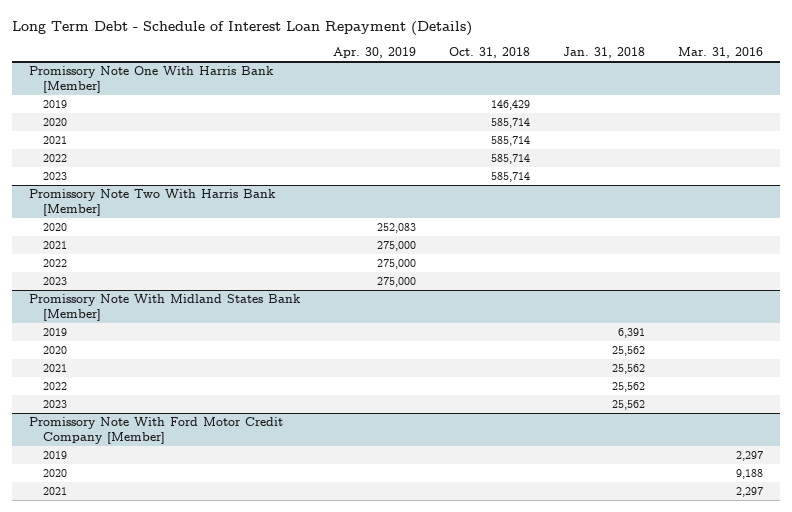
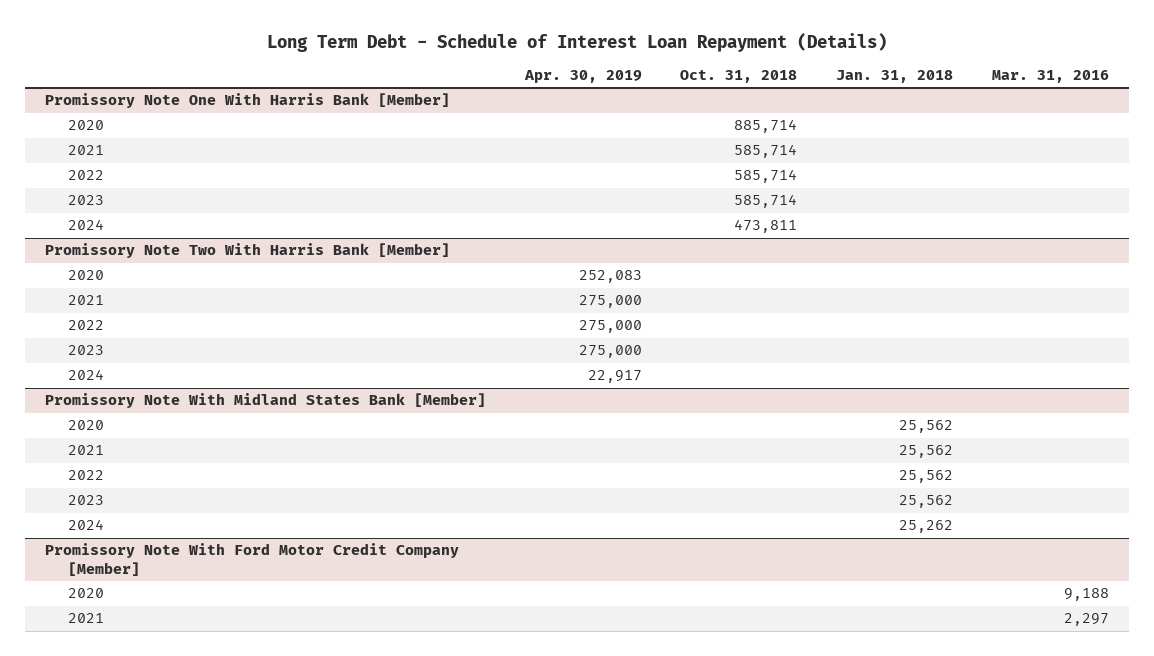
[42,100,67,109] 2019 -> none
[491,118,531,129] 585,714 -> [734,119,798,134] 885,714
none -> [67,219,104,231] 2024
none -> [67,369,104,381] 2024
[42,328,67,337] 2019 -> none
none -> [67,519,104,531] 2024
[42,451,67,460] 2019 -> none

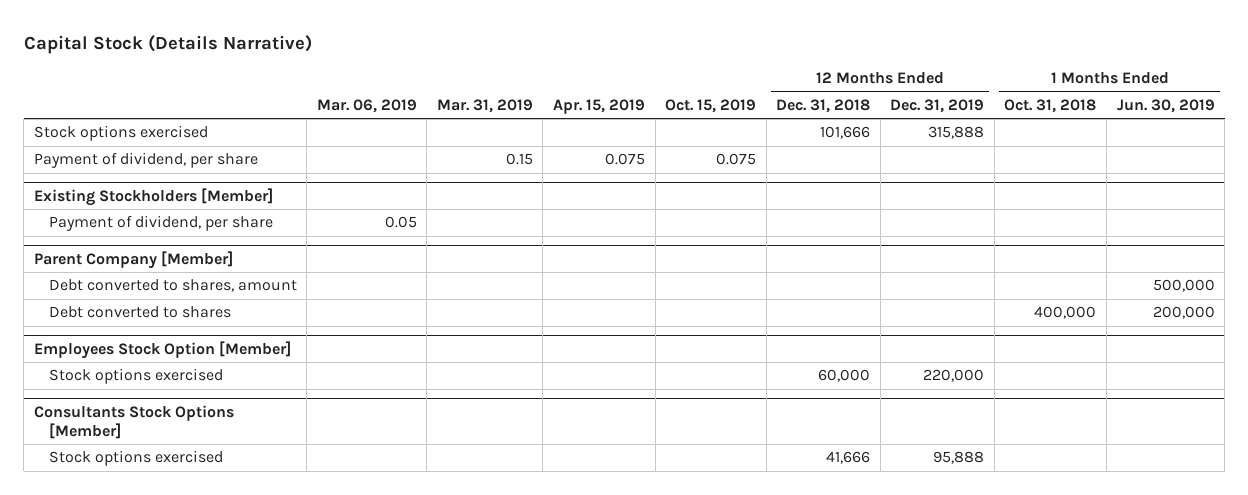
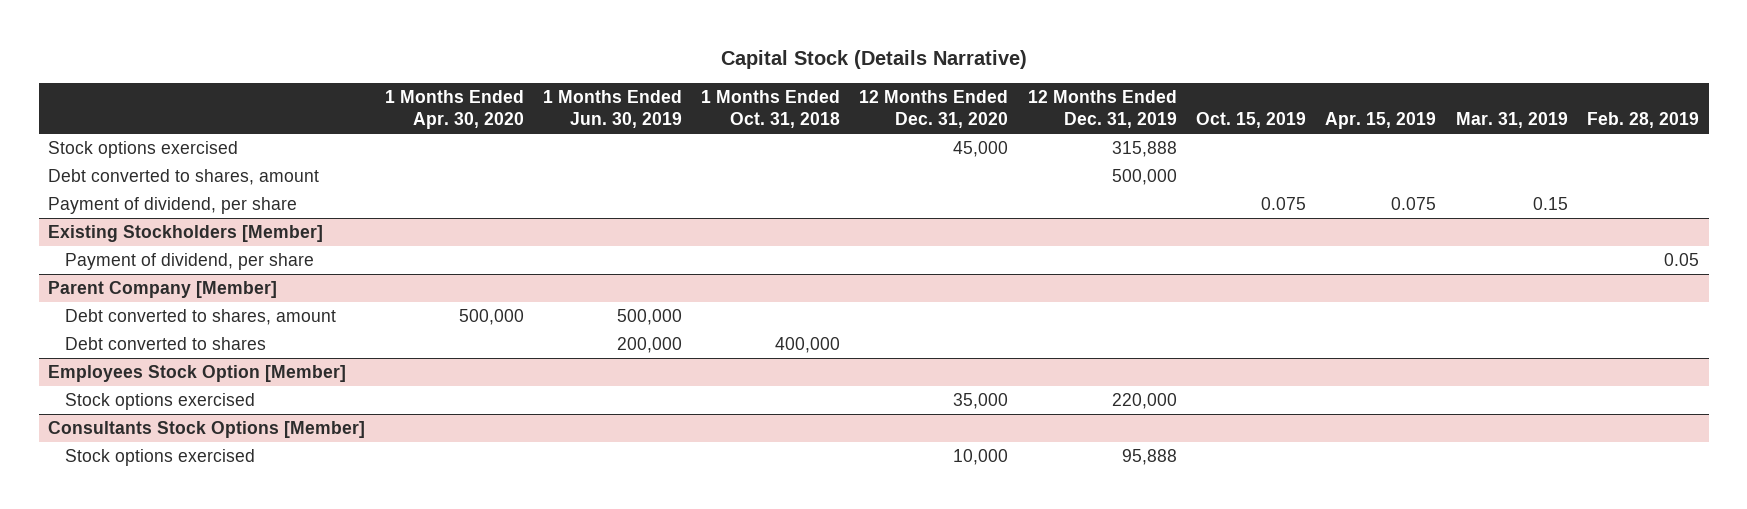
[316,98,417,113] Mar. 06, 2019 -> none
[776,98,871,113] Dec. 31, 2018 -> none
none -> [384,89,524,130] 1 Months Ended Apr. 30, 2020
none -> [859,89,1009,129] 12 Months Ended Dec. 31, 2020
none -> [1587,112,1700,129] Feb. 28, 2019
none -> [48,168,320,185] Debt converted to shares, amount

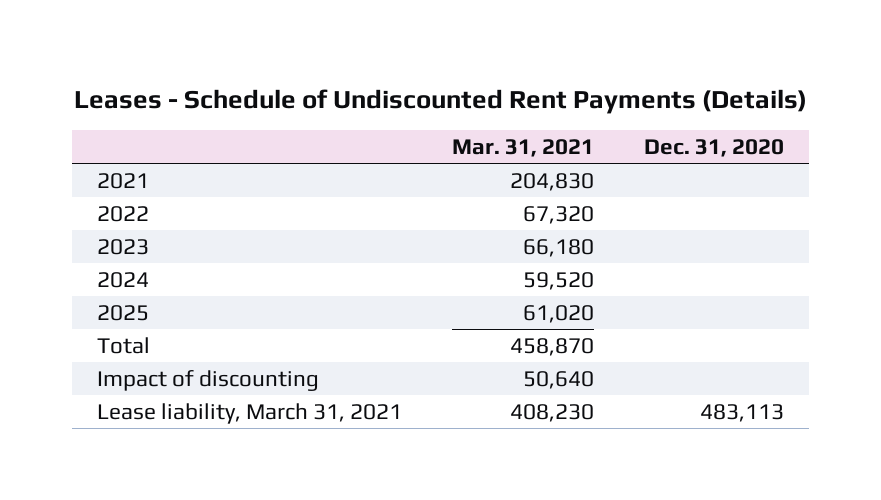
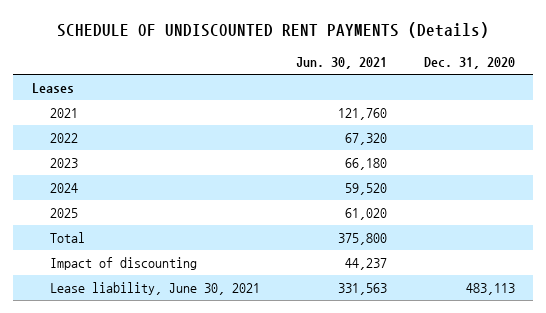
[73,88,807,114] Leases - Schedule of Undiscounted Rent Payments (Details) -> [57,22,490,39] SCHEDULE OF UNDISCOUNTED RENT PAYMENTS (Details)
[452,139,595,158] Mar. 31, 2021 -> none
none -> [296,57,388,70] Jun. 30, 2021
none -> [31,82,74,93] Leases
[97,402,403,424] Lease liability, March 31, 2021 -> [49,281,260,295] Lease liability, June 30, 2021

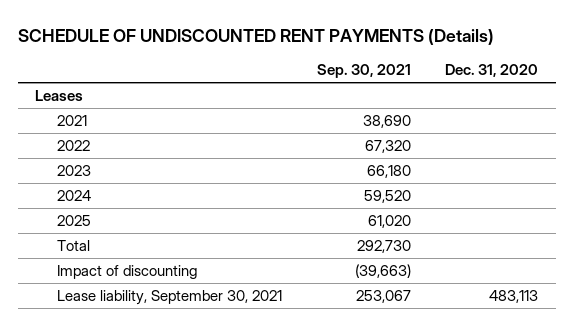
[296,57,388,70] Jun. 30, 2021 -> none
none -> [316,64,411,79] Sep. 30, 2021
[49,281,260,295] Lease liability, June 30, 2021 -> [57,290,283,306] Lease liability, September 30, 2021

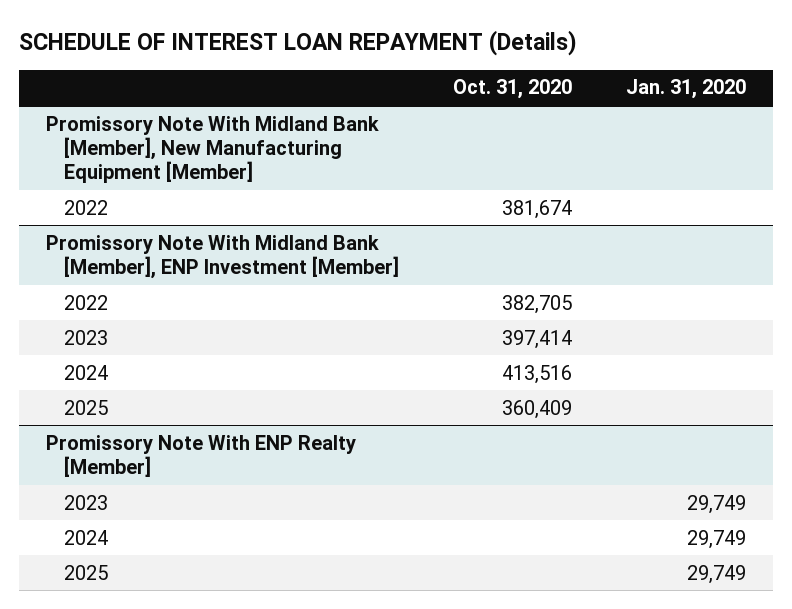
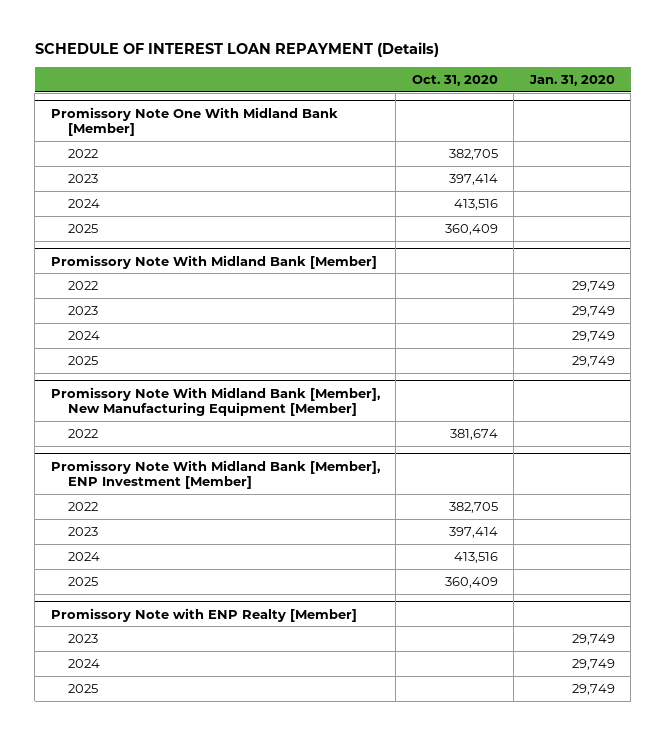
none -> [50,106,338,137] Promissory Note One With Midland Bank [Member]
none -> [68,148,99,158] 2022
none -> [68,173,99,183] 2023
none -> [68,198,101,208] 2024
none -> [68,223,99,233] 2025
none -> [50,254,377,269] Promissory Note With Midland Bank [Member]
none -> [68,280,99,290] 2022
none -> [68,305,99,315] 2023
none -> [68,330,101,340] 2024
none -> [68,355,99,365] 2025
[45,434,356,477] Promissory Note With ENP Realty [Member] -> [50,607,357,622] Promissory Note with ENP Realty [Member]

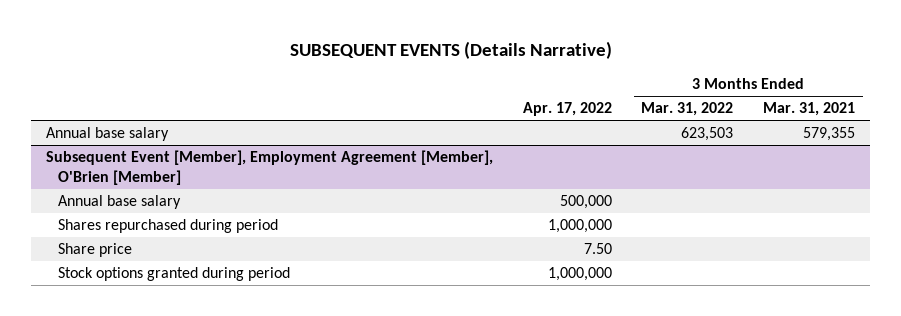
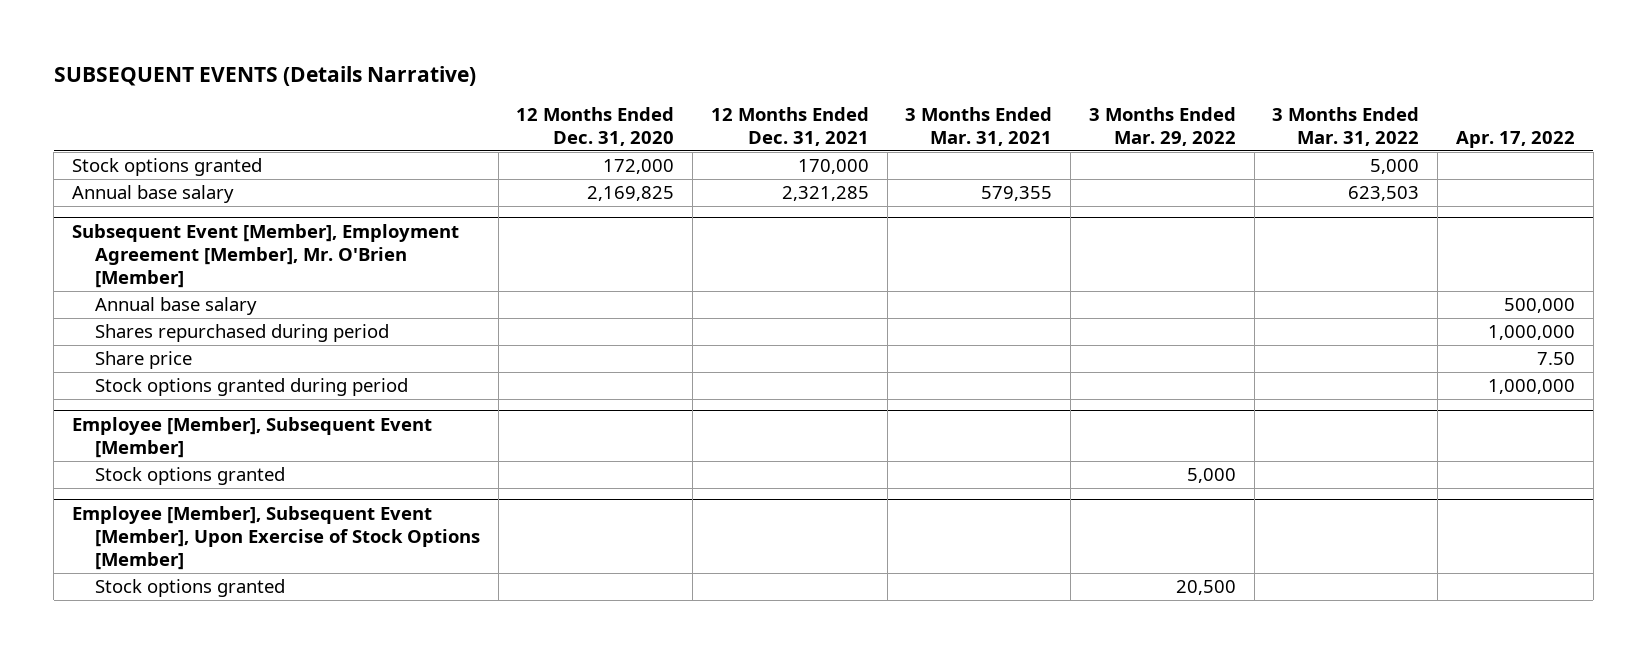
none -> [516,106,675,146] 12 Months Ended Dec. 31, 2020
none -> [710,106,869,146] 12 Months Ended Dec. 31, 2021
none -> [1088,106,1236,146] 3 Months Ended Mar. 29, 2022
none -> [71,158,262,177] Stock options granted
[46,150,494,185] Subsequent Event [Member], Employment Agreement [Member], O'Brien [Member] -> [71,223,459,288] Subsequent Event [Member], Employment Agreement [Member], Mr. O'Brien [Member]
none -> [71,416,432,458] Employee [Member], Subsequent Event [Member]
none -> [94,467,285,486] Stock options granted
none -> [71,505,480,570] Employee [Member], Subsequent Event [Member], Upon Exercise of Stock Options [Member]
none -> [94,579,285,598] Stock options granted

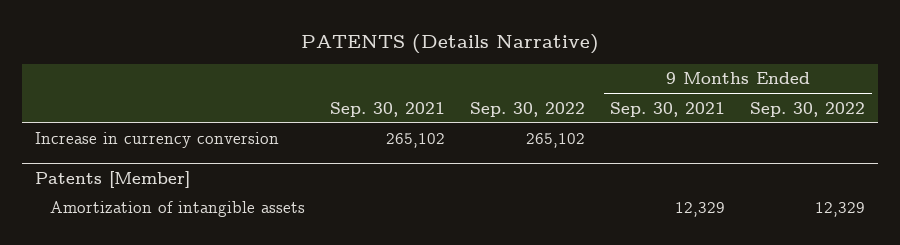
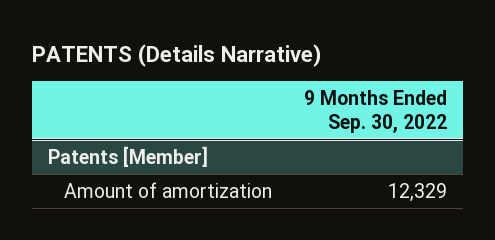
[329,101,445,117] Sep. 30, 2021 -> none
[469,101,585,117] Sep. 30, 2022 -> none
[610,101,726,117] Sep. 30, 2021 -> none
[34,132,279,149] Increase in currency conversion -> none
[49,201,305,218] Amortization of intangible assets -> [63,181,272,198] Amount of amortization

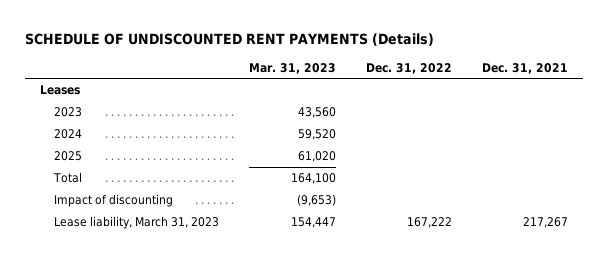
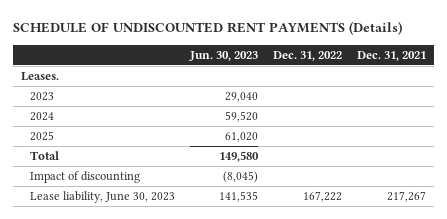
[249,62,337,74] Mar. 31, 2023 -> none
none -> [189,50,259,61] Jun. 30, 2023
[40,85,81,96] Leases -> [20,72,59,82] Leases.
[54,216,220,230] Lease liability, March 31, 2023 -> [30,191,176,204] Lease liability, June 30, 2023

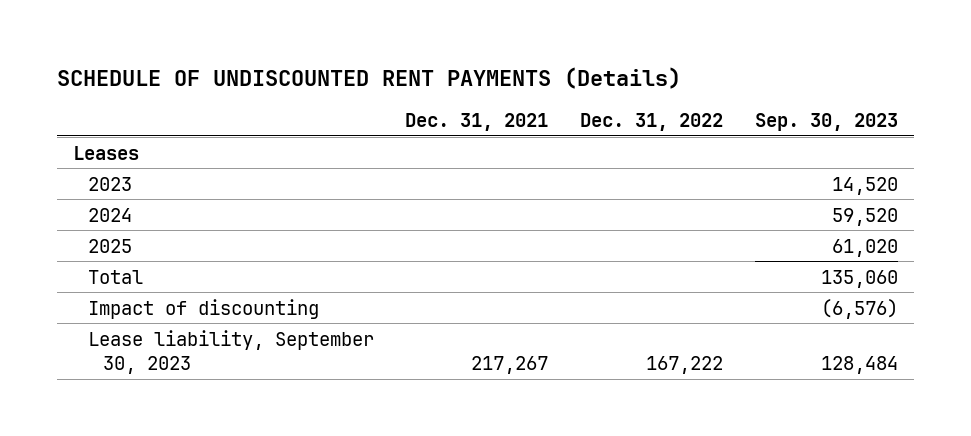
[189,50,259,61] Jun. 30, 2023 -> none
none -> [755,113,899,132] Sep. 30, 2023
[20,72,59,82] Leases. -> [72,145,139,160] Leases
[30,191,176,204] Lease liability, June 30, 2023 -> [87,329,374,374] Lease liability, September 30, 2023

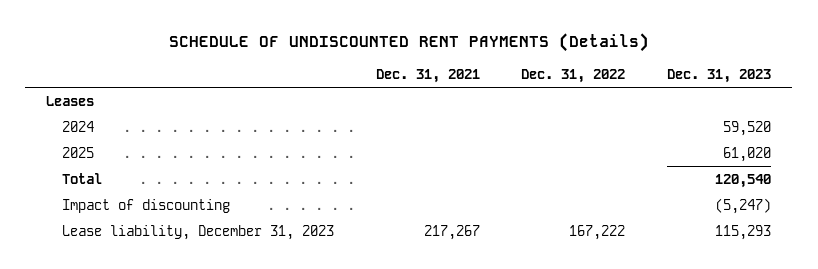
[755,113,899,132] Sep. 30, 2023 -> none
none -> [667,69,772,84] Dec. 31, 2023
[87,176,132,191] 2023 -> none
[87,329,374,374] Lease liability, September 30, 2023 -> [61,224,334,240] Lease liability, December 31, 2023

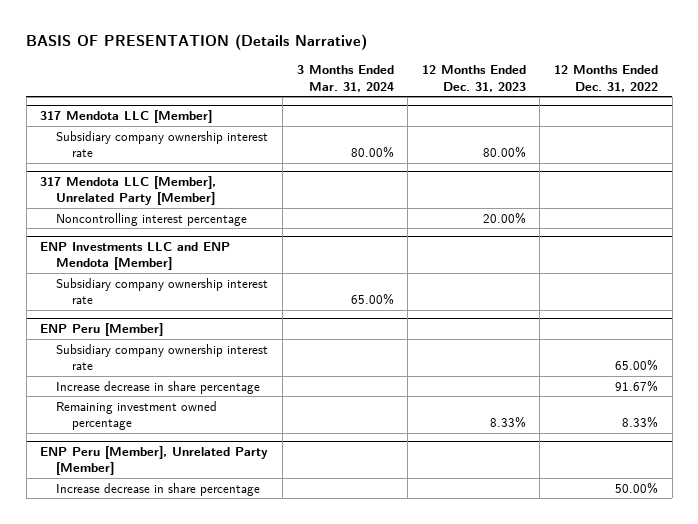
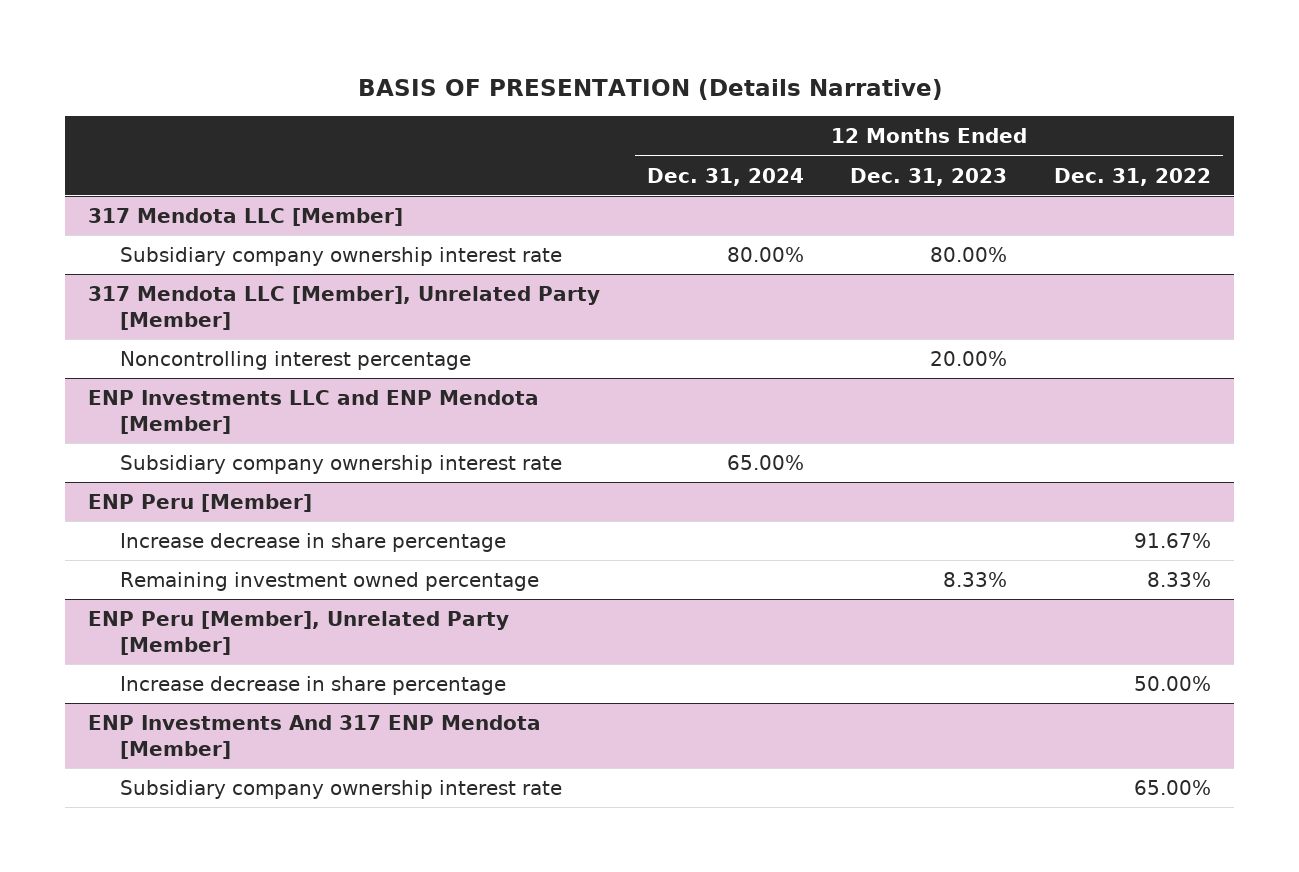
[296,65,394,92] 3 Months Ended Mar. 31, 2024 -> none
none -> [646,167,804,186] Dec. 31, 2024
[56,343,269,371] Subsidiary company ownership interest rate -> none
none -> [88,715,542,759] ENP Investments And 317 ENP Mendota [Member]
none -> [119,780,562,800] Subsidiary company ownership interest rate

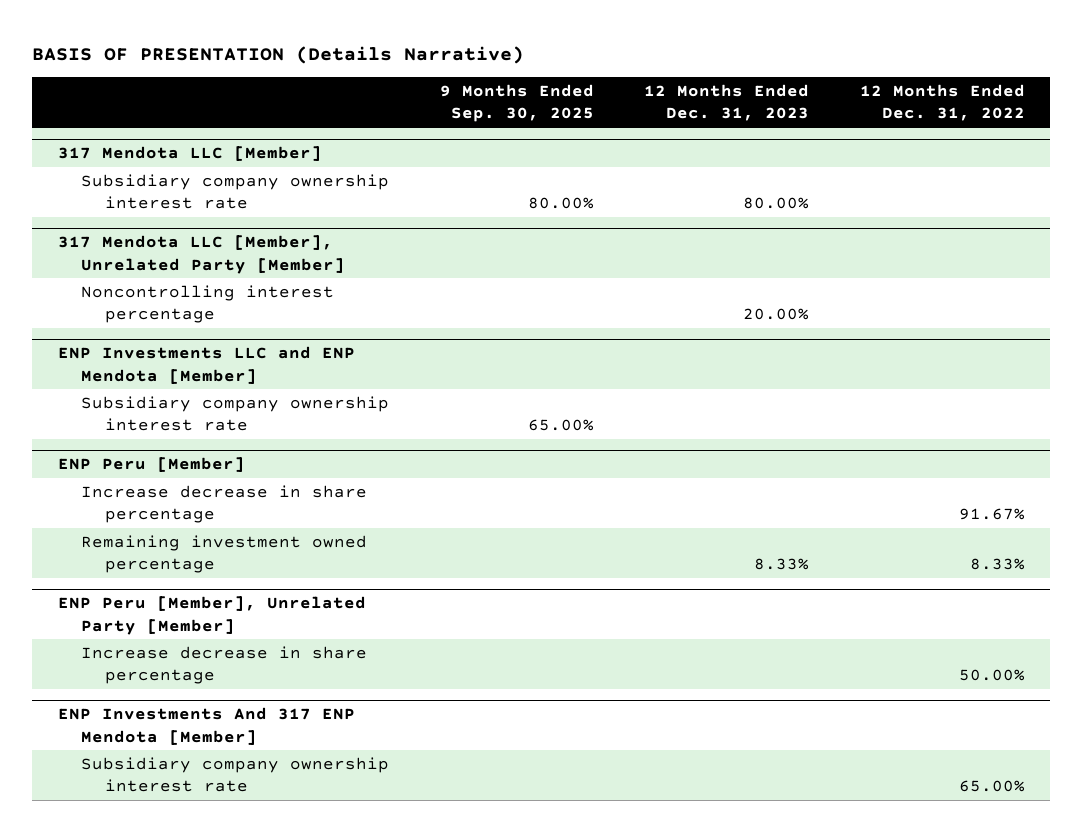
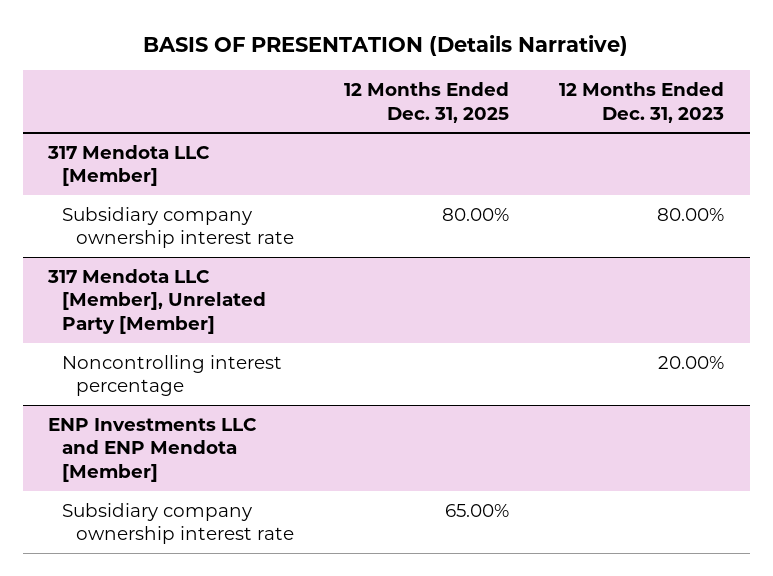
[439,84,594,123] 9 Months Ended Sep. 30, 2025 -> none
[860,84,1026,122] 12 Months Ended Dec. 31, 2022 -> none
none -> [344,81,510,123] 12 Months Ended Dec. 31, 2025
[57,457,245,473] ENP Peru [Member] -> none
[81,485,368,524] Increase decrease in share percentage -> none
[81,535,368,574] Remaining investment owned percentage -> none
[57,596,366,635] ENP Peru [Member], Unrelated Party [Member] -> none
[81,646,368,685] Increase decrease in share percentage -> none
[57,707,355,745] ENP Investments And 317 ENP Mendota [Member] -> none
[81,757,390,793] Subsidiary company ownership interest rate -> none

